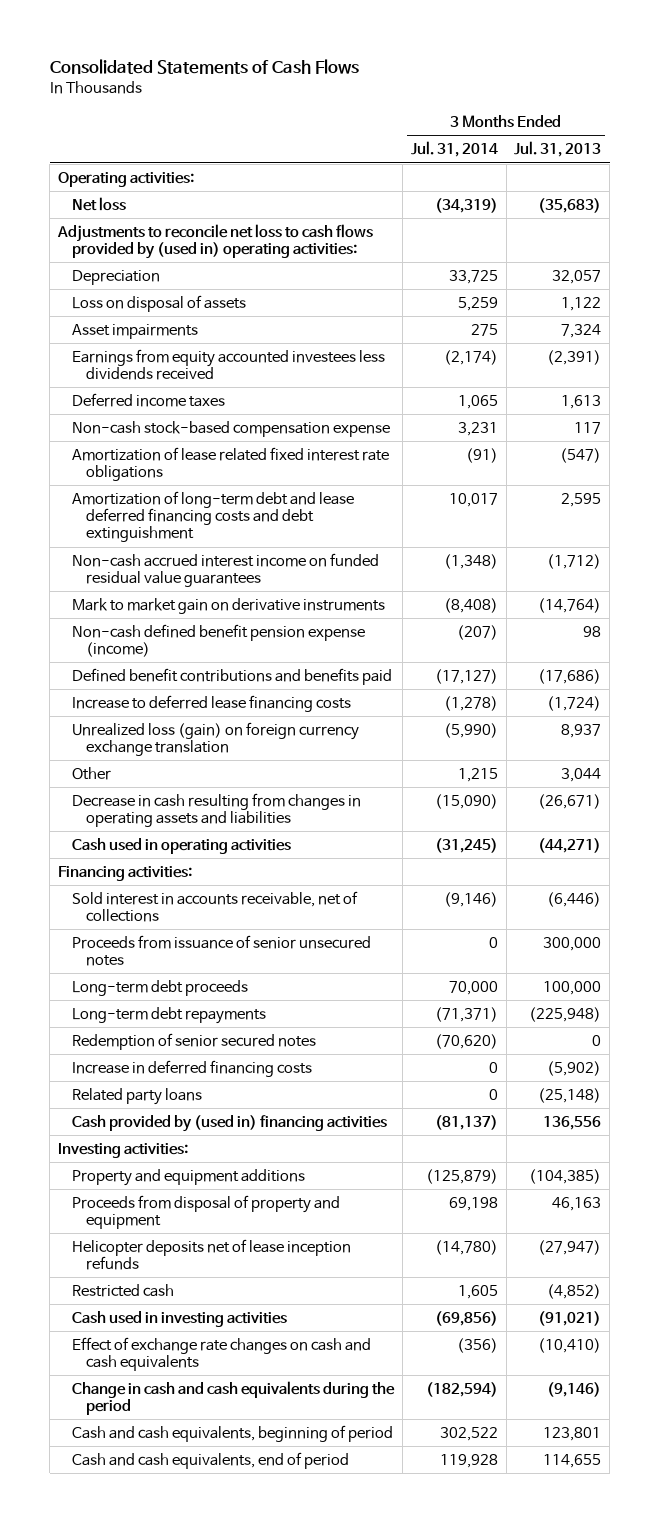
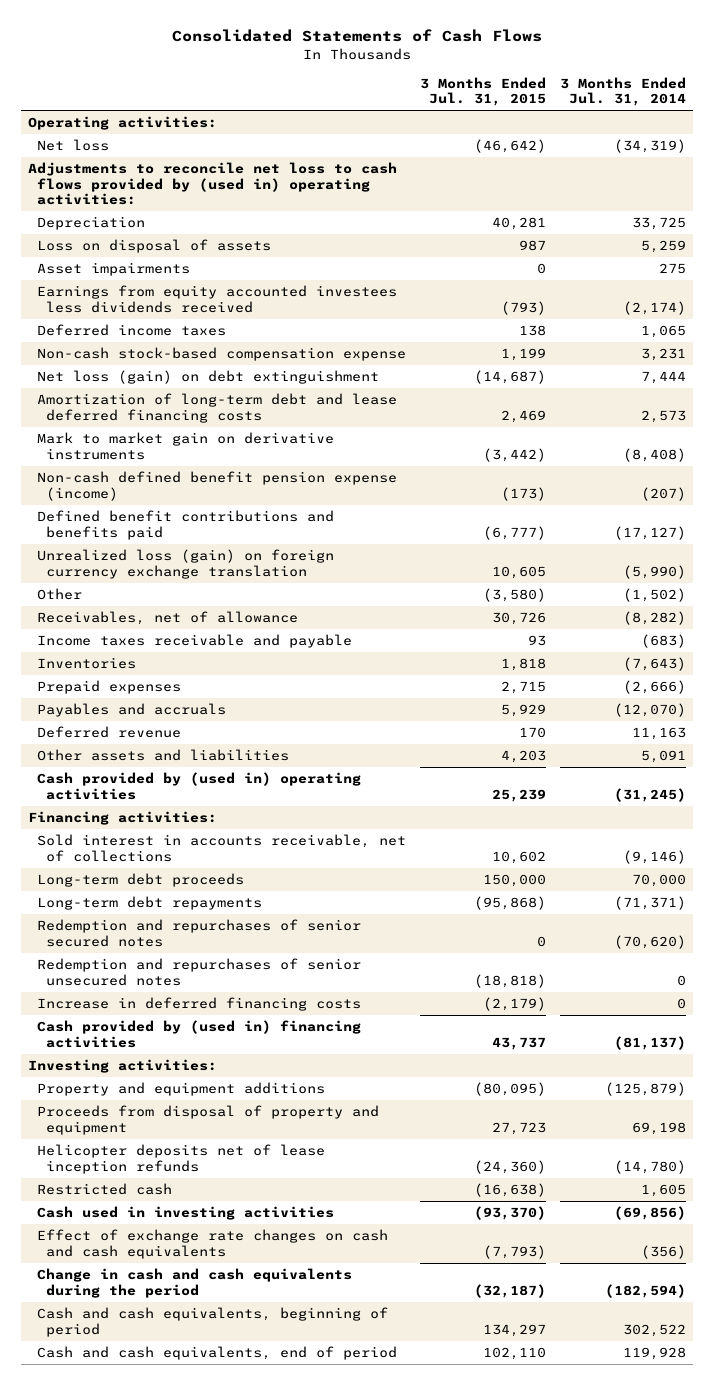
[514,141,602,158] Jul. 31, 2013 -> none
none -> [420,76,547,106] 3 Months Ended Jul. 31, 2015
[72,446,390,482] Amortization of lease related fixed interest rate obligations -> none
[72,552,380,588] Non-cash accrued interest income on funded residual value guarantees -> none
none -> [37,370,380,385] Net loss (gain) on debt extinguishment
[72,490,355,543] Amortization of long-term debt and lease deferred financing costs and debt extinguishment -> [37,393,398,423] Amortization of long-term debt and lease deferred financing costs
[448,492,498,507] 10,017 -> [641,409,687,423] 2,573
[72,694,352,712] Increase to deferred lease financing costs -> none
[72,792,362,828] Decrease in cash resulting from changes in operating assets and liabilities -> none
[457,767,498,782] 1,215 -> [623,588,687,603] (1,502)
none -> [37,611,299,626] Receivables, net of allowance
none -> [37,634,353,649] Income taxes receivable and payable
none -> [37,657,137,670] Inventories
none -> [37,680,182,695] Prepaid expenses
none -> [37,703,227,718] Payables and accruals
none -> [37,726,182,739] Deferred revenue
none -> [37,749,290,762] Other assets and liabilities
[72,837,292,854] Cash used in operating activities -> [37,772,362,800] Cash provided by (used in) operating activities
[72,934,372,967] Proceeds from issuance of senior unsecured notes -> none
[72,1032,317,1050] Redemption of senior secured notes -> [37,919,362,947] Redemption and repurchases of senior secured notes
none -> [37,958,362,986] Redemption and repurchases of senior unsecured notes
[72,1087,203,1105] Related party loans -> none

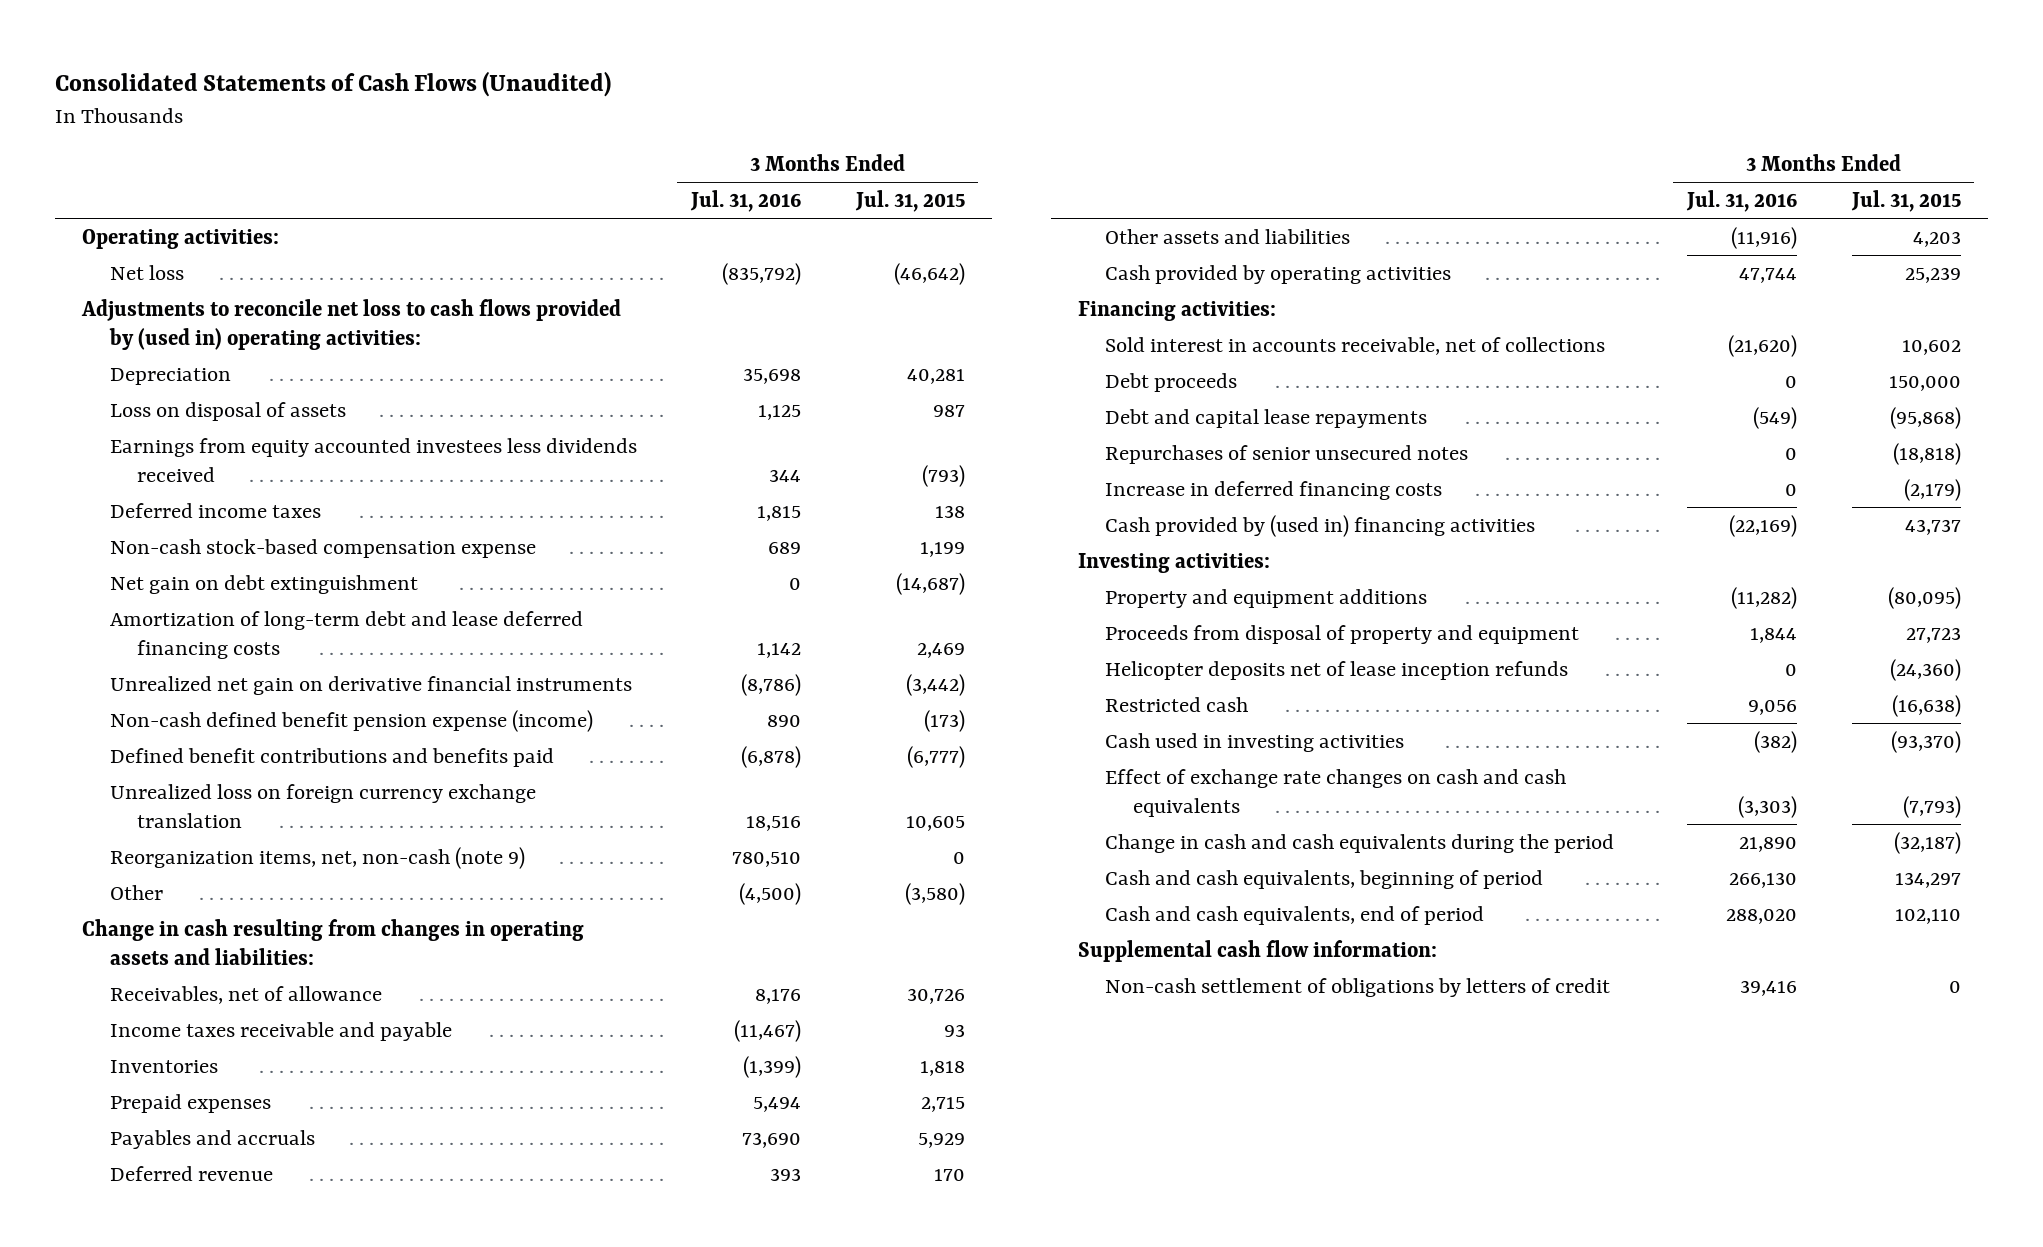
[172,29,543,43] Consolidated Statements of Cash Flows -> [54,71,611,98] Consolidated Statements of Cash Flows (Unaudited)
[560,76,687,106] 3 Months Ended Jul. 31, 2014 -> none
none -> [690,189,802,212] Jul. 31, 2016
[37,262,191,277] Asset impairments -> none
[37,370,380,385] Net loss (gain) on debt extinguishment -> [109,574,418,594] Net gain on debt extinguishment
[37,432,335,460] Mark to market gain on derivative instruments -> [109,675,632,695] Unrealized net gain on derivative financial instruments
[37,549,335,579] Unrealized loss (gain) on foreign currency exchange translation -> [109,783,536,828] Unrealized loss on foreign currency exchange translation
none -> [109,846,525,869] Reorganization items, net, non-cash (note 9)
none -> [81,918,584,965] Change in cash resulting from changes in operating assets and liabilities:
[37,772,362,800] Cash provided by (used in) operating activities -> [1105,264,1452,284] Cash provided by operating activities
[37,919,362,947] Redemption and repurchases of senior secured notes -> none
[37,873,245,888] Long-term debt proceeds -> [1105,372,1238,392] Debt proceeds
[37,896,263,911] Long-term debt repayments -> [1105,408,1428,428] Debt and capital lease repayments
[37,958,362,986] Redemption and repurchases of senior unsecured notes -> [1105,444,1469,464] Repurchases of senior unsecured notes
none -> [1077,939,1437,962] Supplemental cash flow information:
none -> [1105,977,1611,997] Non-cash settlement of obligations by letters of credit

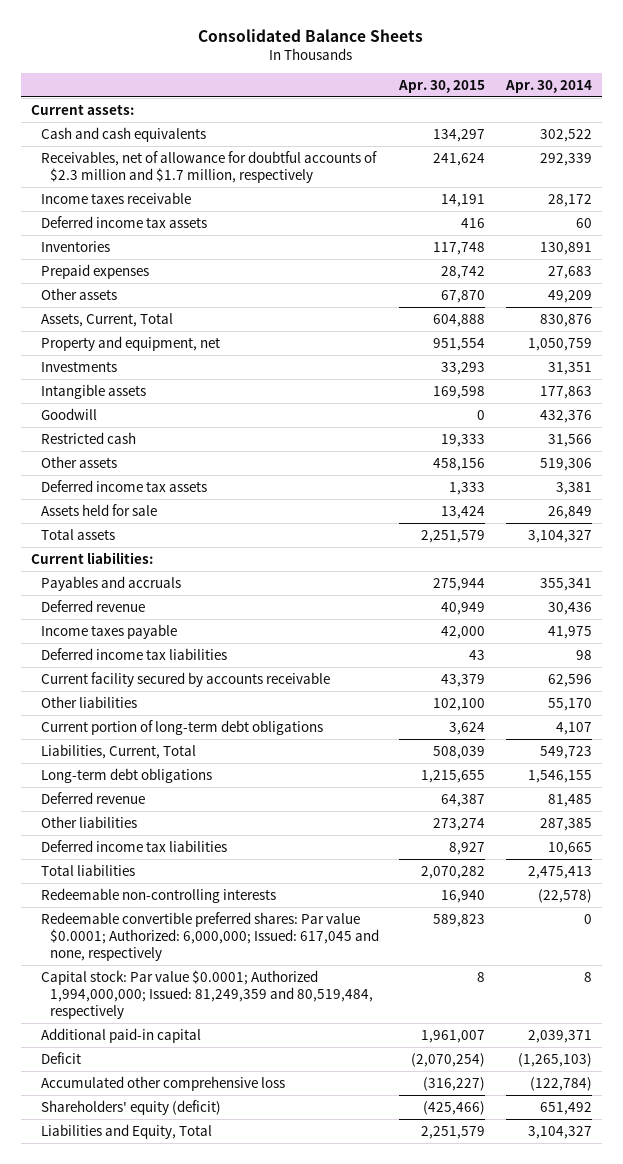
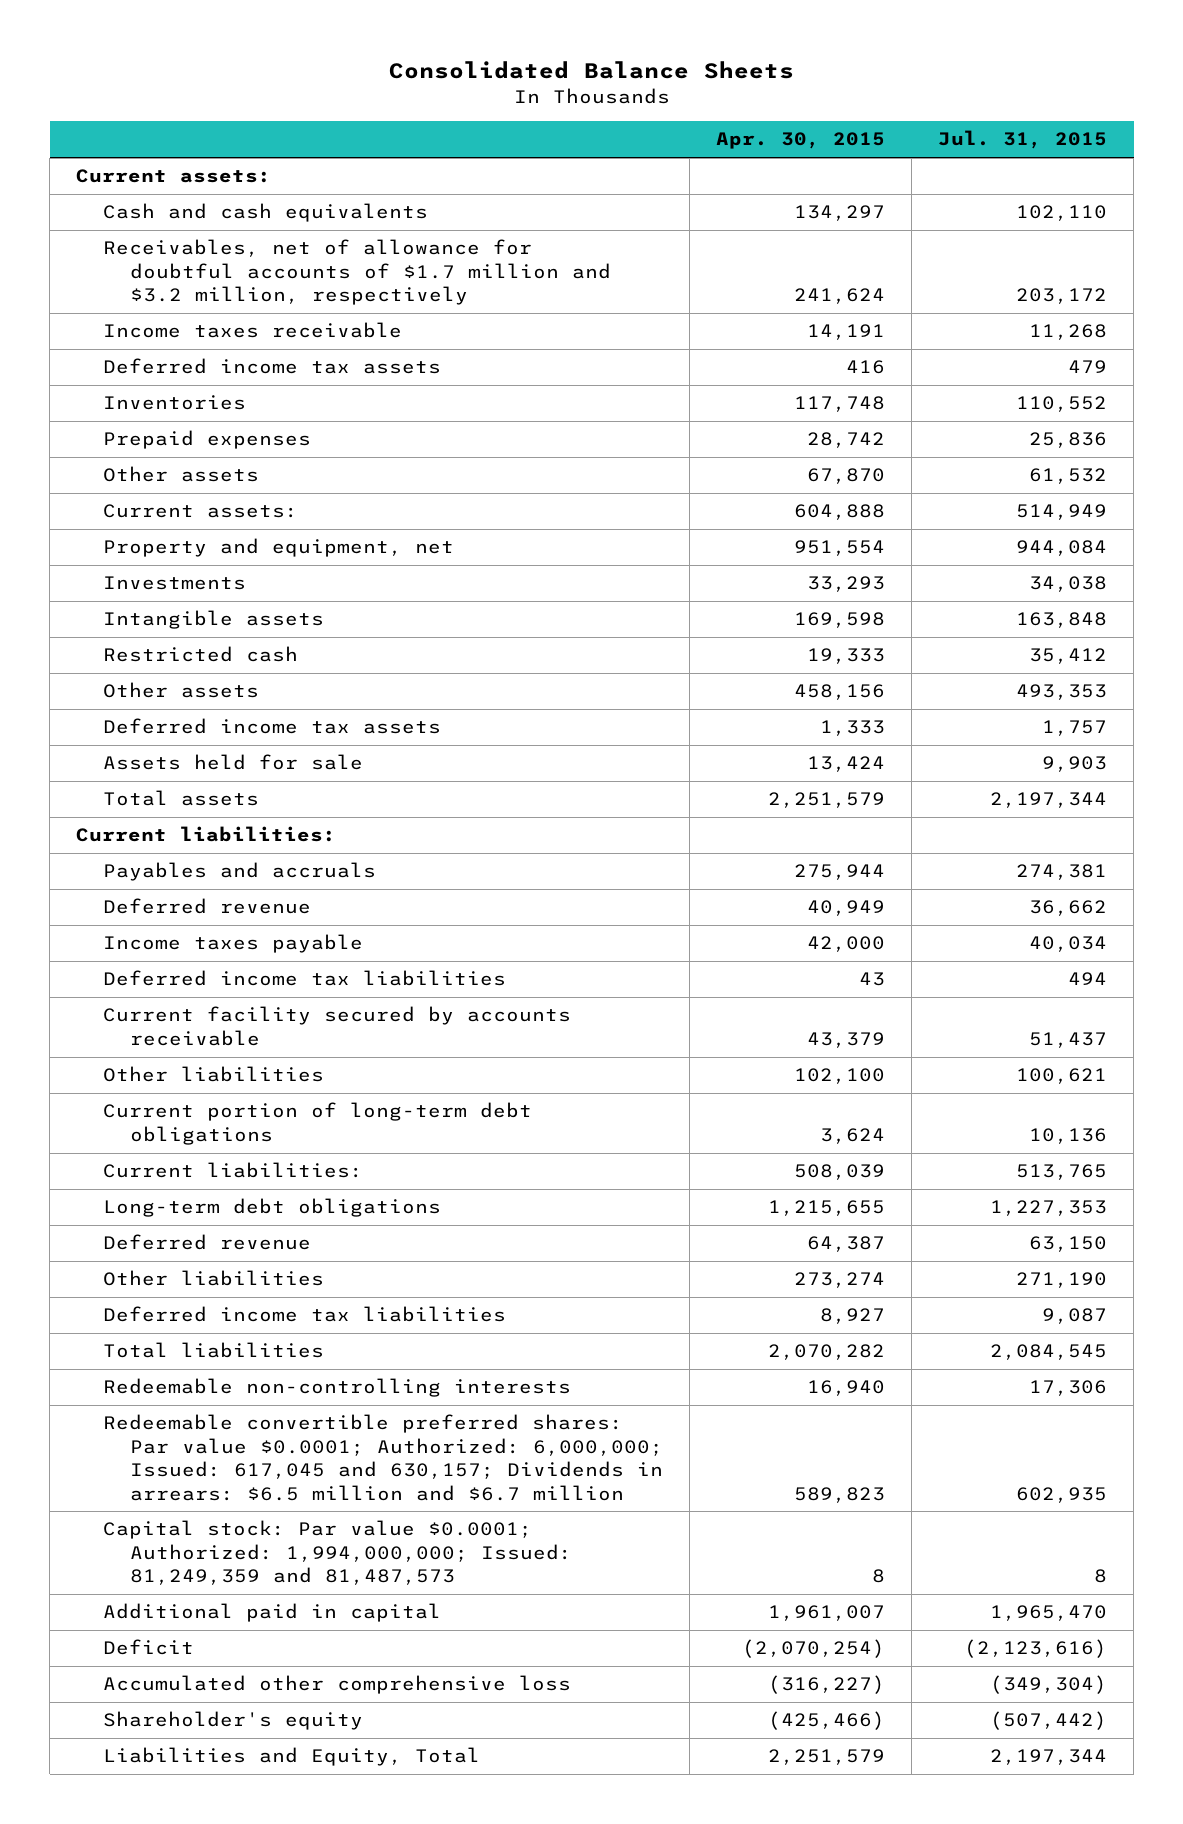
[504,79,592,93] Apr. 30, 2014 -> none
none -> [938,130,1108,150] Jul. 31, 2015
[40,150,377,183] Receivables, net of allowance for doubtful accounts of $2.3 million and $1.7 million, respectively -> [103,239,611,306] Receivables, net of allowance for doubtful accounts of $1.7 million and $3.2 million, respectively
[40,312,173,327] Assets, Current, Total -> [103,504,299,519] Current assets:
[40,407,97,420] Goodwill -> none
[40,743,196,759] Liabilities, Current, Total -> [103,1162,364,1179] Current liabilities:
[40,911,380,961] Redeemable convertible preferred shares: Par value $0.0001; Authorized: 6,000,000; Issued: 617,045 and none, respectively -> [103,1414,663,1501] Redeemable convertible preferred shares: Par value $0.0001; Authorized: 6,000,000; Issued: 617,045 and 630,157; Dividends in arrears: $6.5 million and $6.7 million
[40,969,374,1019] Capital stock: Par value $0.0001; Authorized 1,994,000,000; Issued: 81,249,359 and 80,519,484, respectively -> [103,1520,572,1586] Capital stock: Par value $0.0001; Authorized: 1,994,000,000; Issued: 81,249,359 and 81,487,573
[40,1027,201,1043] Additional paid-in capital -> [103,1603,442,1623] Additional paid in capital
[40,1099,221,1115] Shareholders' equity (deficit) -> [103,1711,364,1731] Shareholder's equity

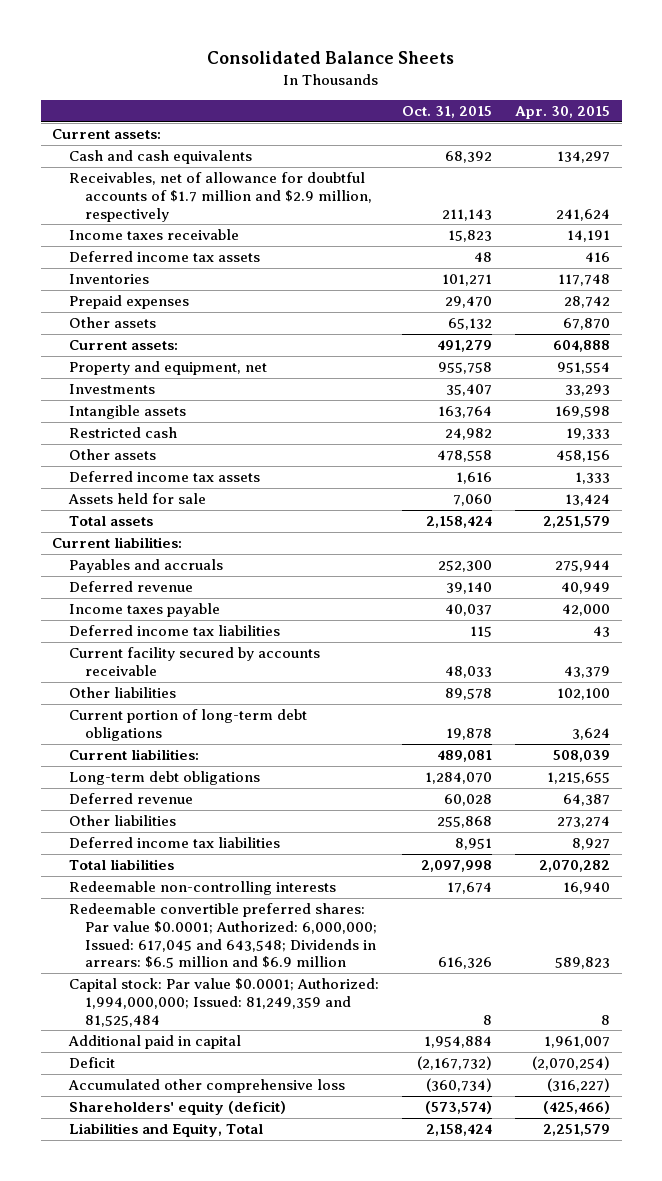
[938,130,1108,150] Jul. 31, 2015 -> none
none -> [401,106,492,119] Oct. 31, 2015
[103,239,611,306] Receivables, net of allowance for doubtful accounts of $1.7 million and $3.2 million, respectively -> [68,172,372,222] Receivables, net of allowance for doubtful accounts of $1.7 million and $2.9 million, respectively
[103,1414,663,1501] Redeemable convertible preferred shares: Par value $0.0001; Authorized: 6,000,000; Issued: 617,045 and 630,157; Dividends in arrears: $6.5 million and $6.7 million -> [68,903,377,969] Redeemable convertible preferred shares: Par value $0.0001; Authorized: 6,000,000; Issued: 617,045 and 643,548; Dividends in arrears: $6.5 million and $6.9 million
[103,1520,572,1586] Capital stock: Par value $0.0001; Authorized: 1,994,000,000; Issued: 81,249,359 and 81,487,573 -> [68,978,379,1027] Capital stock: Par value $0.0001; Authorized: 1,994,000,000; Issued: 81,249,359 and 81,525,484
[103,1711,364,1731] Shareholder's equity -> [68,1101,286,1116] Shareholders' equity (deficit)

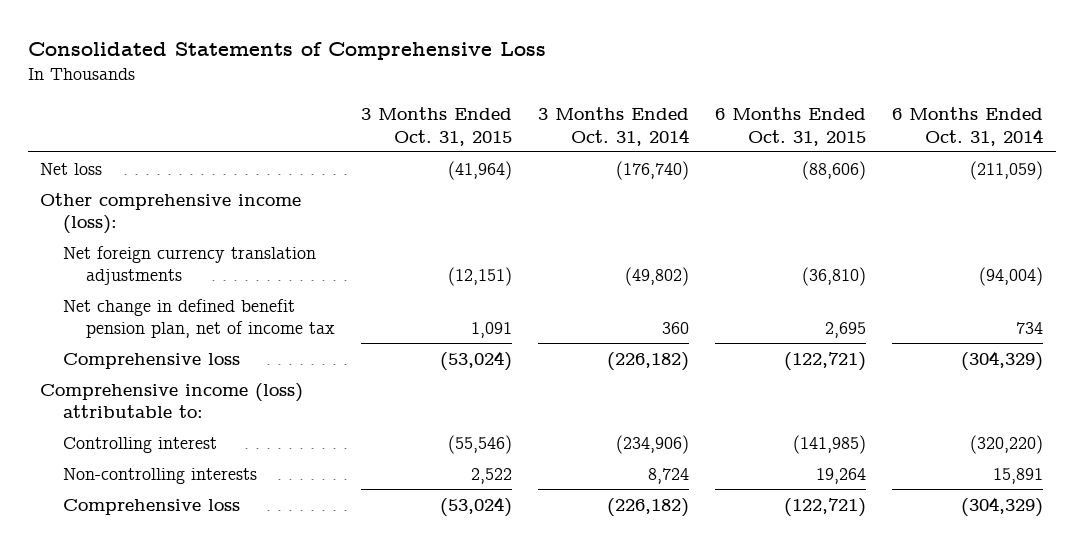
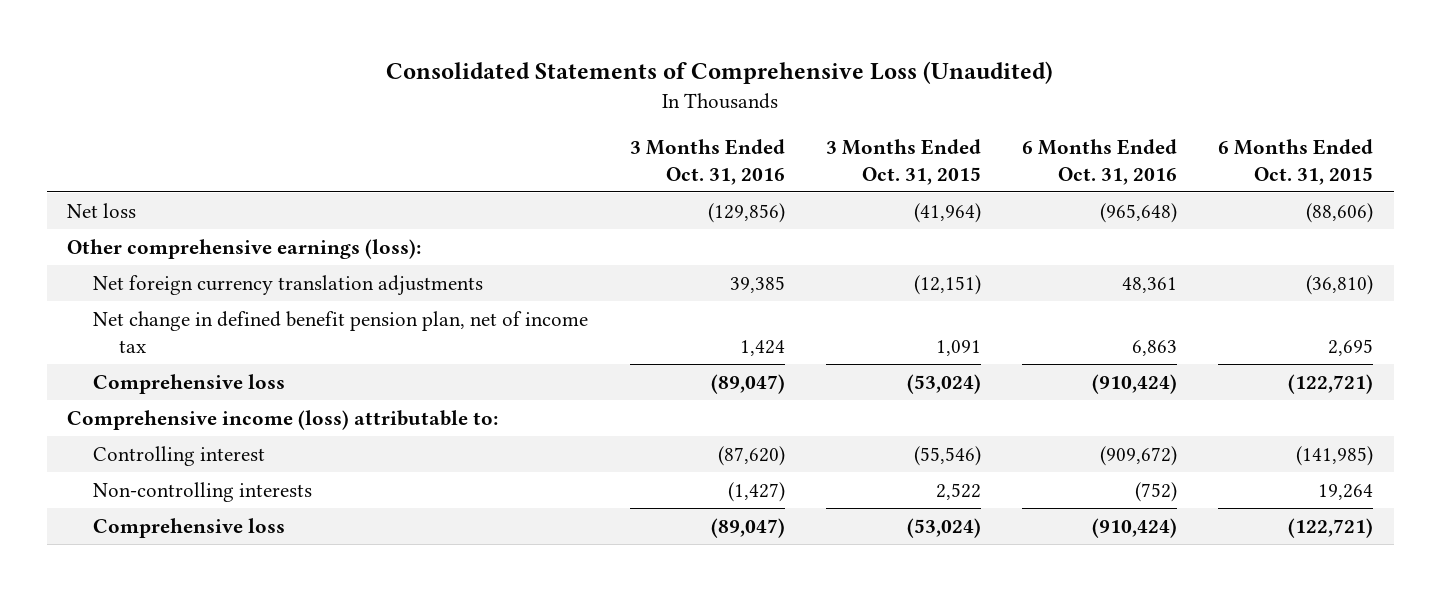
[27,41,546,60] Consolidated Statements of Comprehensive Loss -> [386,61,1054,85] Consolidated Statements of Comprehensive Loss (Unaudited)
[538,107,690,146] 3 Months Ended Oct. 31, 2014 -> none
[891,107,1043,146] 6 Months Ended Oct. 31, 2014 -> none
none -> [629,138,785,185] 3 Months Ended Oct. 31, 2016
none -> [1022,138,1178,185] 6 Months Ended Oct. 31, 2016
[40,192,302,235] Other comprehensive income (loss): -> [67,238,422,259] Other comprehensive earnings (loss):

